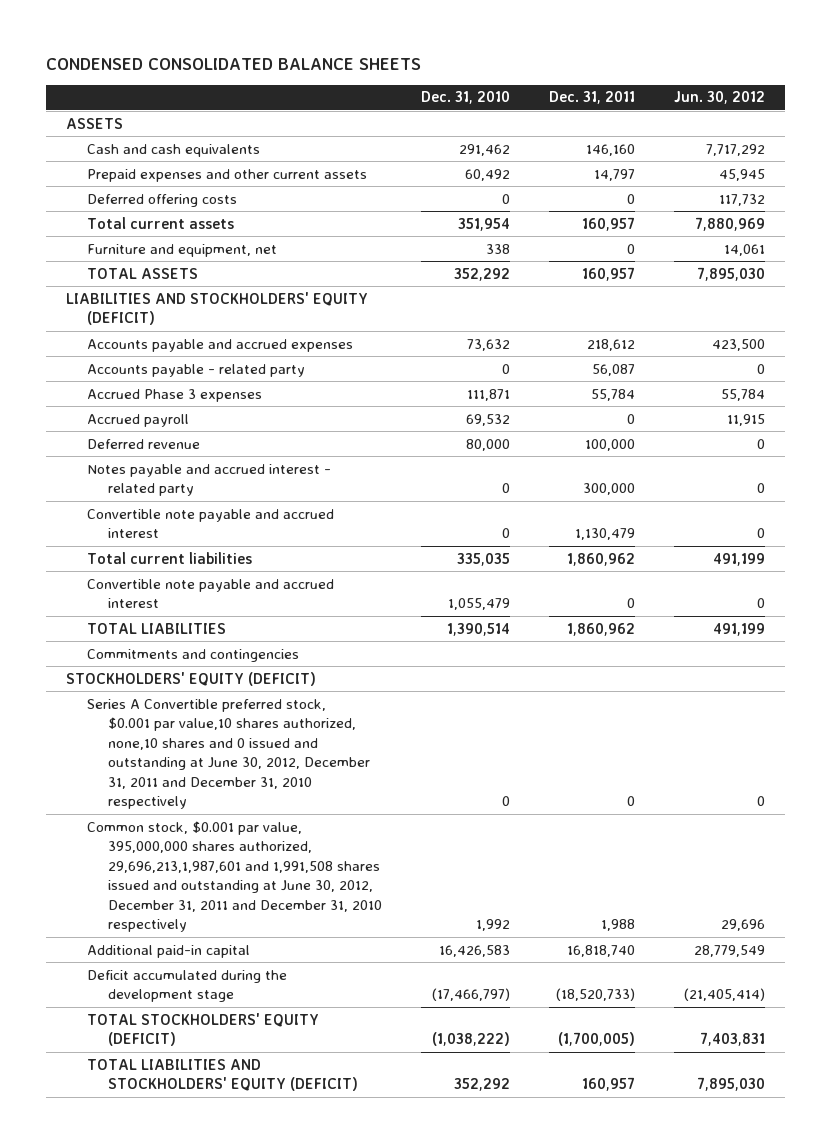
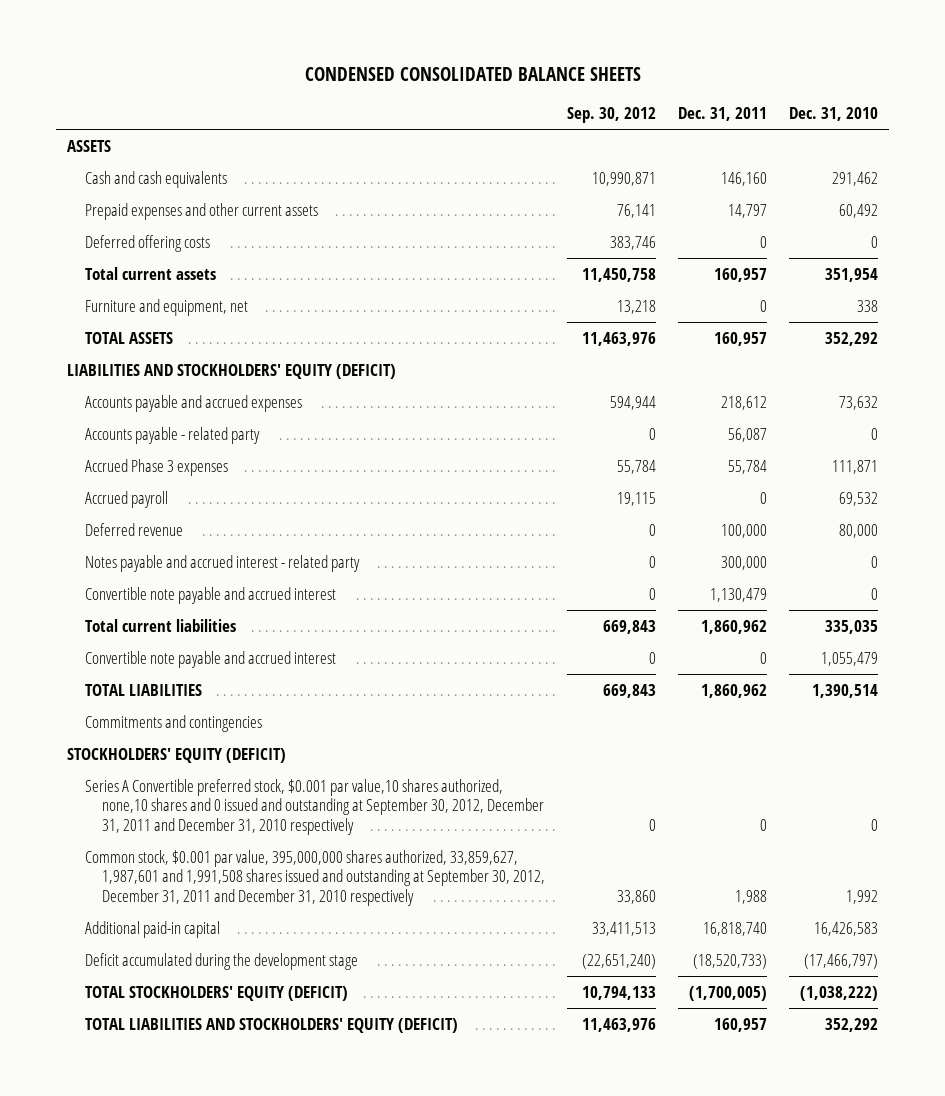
[674,91,766,105] Jun. 30, 2012 -> none
none -> [567,107,657,124] Sep. 30, 2012
[86,698,370,810] Series A Convertible preferred stock, $0.001 par value,10 shares authorized, none,10 shares and 0 issued and outstanding at June 30, 2012, December 31, 2011 and December 31, 2010 respectively -> [84,778,545,835] Series A Convertible preferred stock, $0.001 par value,10 shares authorized, none,10 shares and 0 issued and outstanding at September 30, 2012, December 31, 2011 and December 31, 2010 respectively
[86,820,382,933] Common stock, $0.001 par value, 395,000,000 shares authorized, 29,696,213,1,987,601 and 1,991,508 shares issued and outstanding at June 30, 2012, December 31, 2011 and December 31, 2010 respectively -> [84,849,546,906] Common stock, $0.001 par value, 395,000,000 shares authorized, 33,859,627, 1,987,601 and 1,991,508 shares issued and outstanding at September 30, 2012, December 31, 2011 and December 31, 2010 respectively

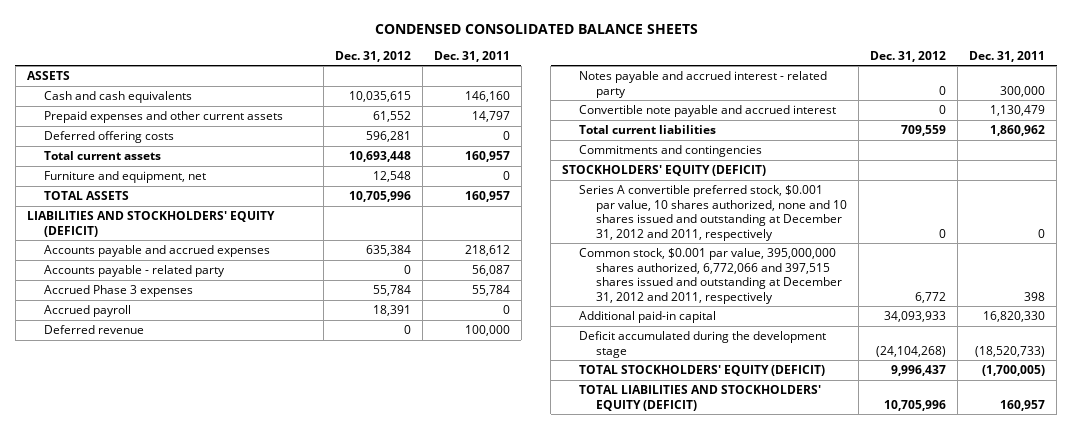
[567,107,657,124] Sep. 30, 2012 -> none
[788,107,878,122] Dec. 31, 2010 -> none
none -> [334,50,411,62] Dec. 31, 2012
[84,650,336,668] Convertible note payable and accrued interest -> none
[84,683,202,696] TOTAL LIABILITIES -> none
[84,778,545,835] Series A Convertible preferred stock, $0.001 par value,10 shares authorized, none,10 shares and 0 issued and outstanding at September 30, 2012, December 31, 2011 and December 31, 2010 respectively -> [579,184,848,241] Series A convertible preferred stock, $0.001 par value, 10 shares authorized, none and 10 shares issued and outstanding at December 31, 2012 and 2011, respectively
[84,849,546,906] Common stock, $0.001 par value, 395,000,000 shares authorized, 33,859,627, 1,987,601 and 1,991,508 shares issued and outstanding at September 30, 2012, December 31, 2011 and December 31, 2010 respectively -> [579,247,843,304] Common stock, $0.001 par value, 395,000,000 shares authorized, 6,772,066 and 397,515 shares issued and outstanding at December 31, 2012 and 2011, respectively
[735,889,768,904] 1,988 -> [1024,291,1046,301] 398
[703,921,768,936] 16,818,740 -> [983,310,1046,322] 16,820,330

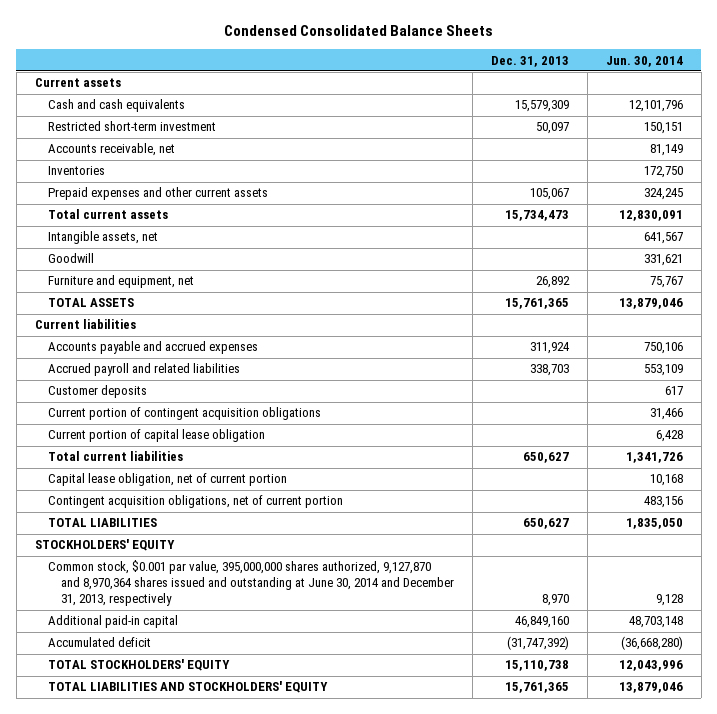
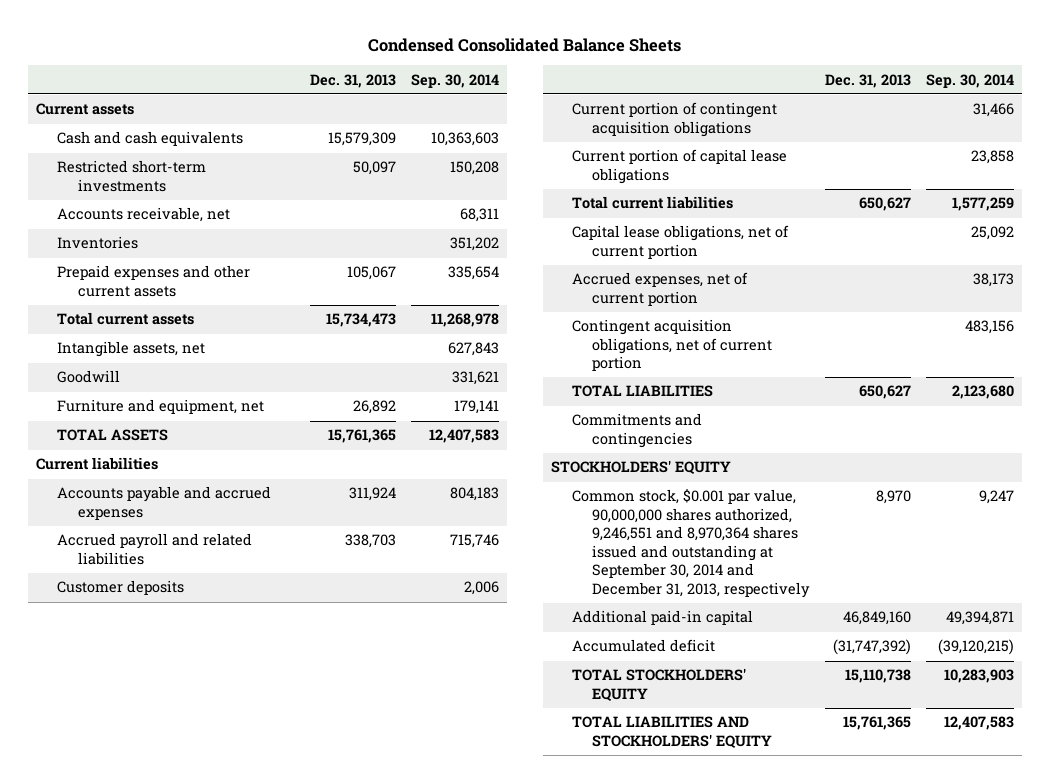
[605,55,683,67] Jun. 30, 2014 -> none
none -> [411,73,500,88] Sep. 30, 2014
[47,121,216,132] Restricted short-term investment -> [56,160,206,192] Restricted short-term investments
[47,429,265,443] Current portion of capital lease obligation -> [571,149,787,184] Current portion of capital lease obligations
[47,473,287,487] Capital lease obligation, net of current portion -> [571,225,789,259] Capital lease obligations, net of current portion
none -> [571,272,748,306] Accrued expenses, net of current portion
none -> [571,413,702,448] Commitments and contingencies
[47,560,455,607] Common stock, $0.001 par value, 395,000,000 shares authorized, 9,127,870 and 8,970,364 shares issued and outstanding at June 30, 2014 and December 31, 2013, respectively -> [571,489,811,598] Common stock, $0.001 par value, 90,000,000 shares authorized, 9,246,551 and 8,970,364 shares issued and outstanding at September 30, 2014 and December 31, 2013, respectively

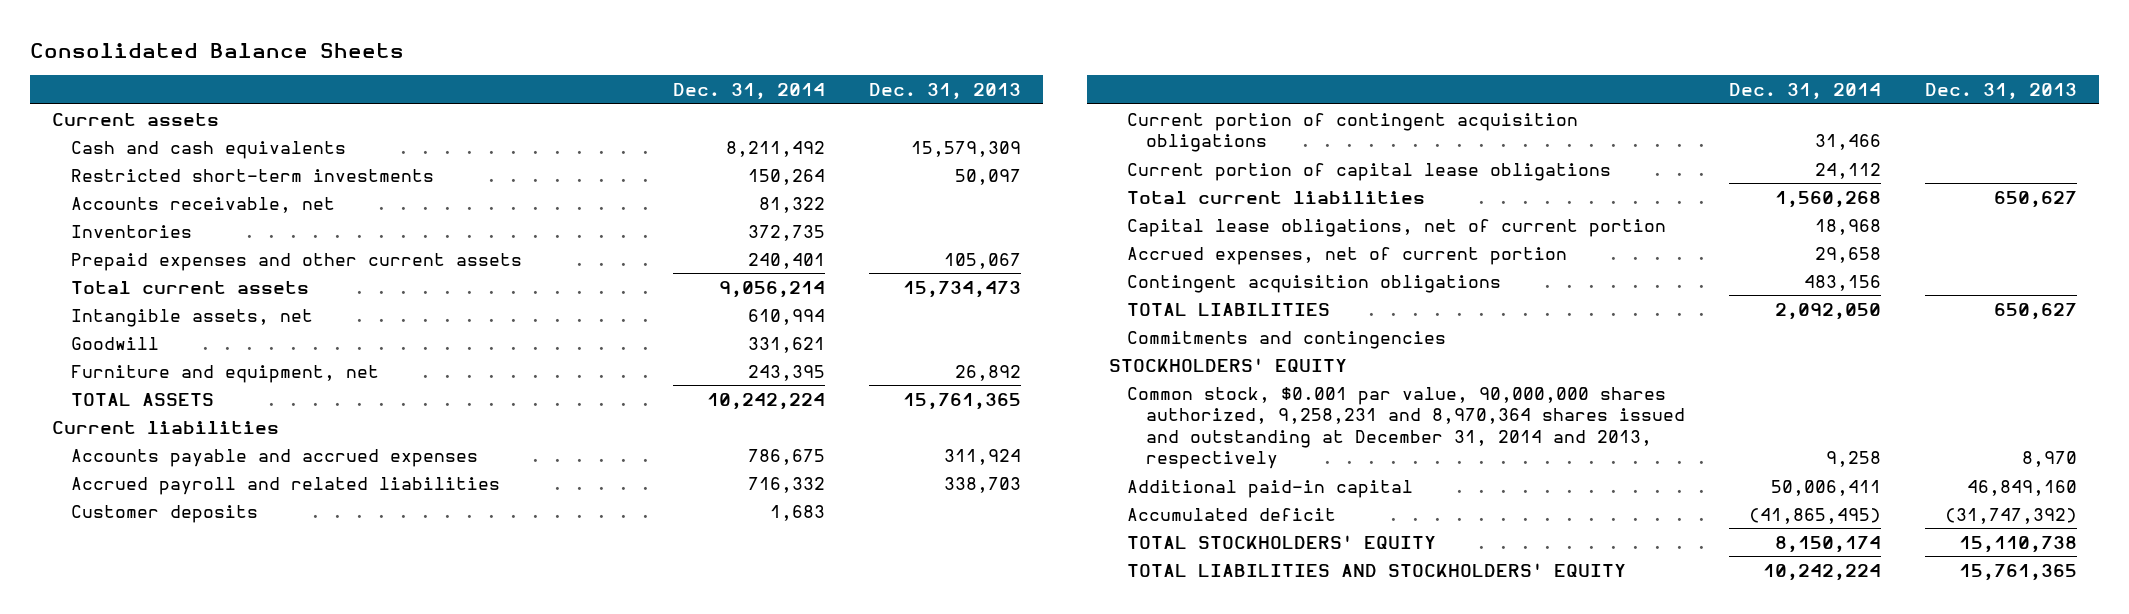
[368,37,682,52] Condensed Consolidated Balance Sheets -> [30,42,405,58] Consolidated Balance Sheets
[411,73,500,88] Sep. 30, 2014 -> none
none -> [672,83,825,101] Dec. 31, 2014
[571,319,773,372] Contingent acquisition obligations, net of current portion -> [1127,274,1502,293] Contingent acquisition obligations
[571,489,811,598] Common stock, $0.001 par value, 90,000,000 shares authorized, 9,246,551 and 8,970,364 shares issued and outstanding at September 30, 2014 and December 31, 2013, respectively -> [1127,386,1686,470] Common stock, $0.001 par value, 90,000,000 shares authorized, 9,258,231 and 8,970,364 shares issued and outstanding at December 31, 2014 and 2013, respectively

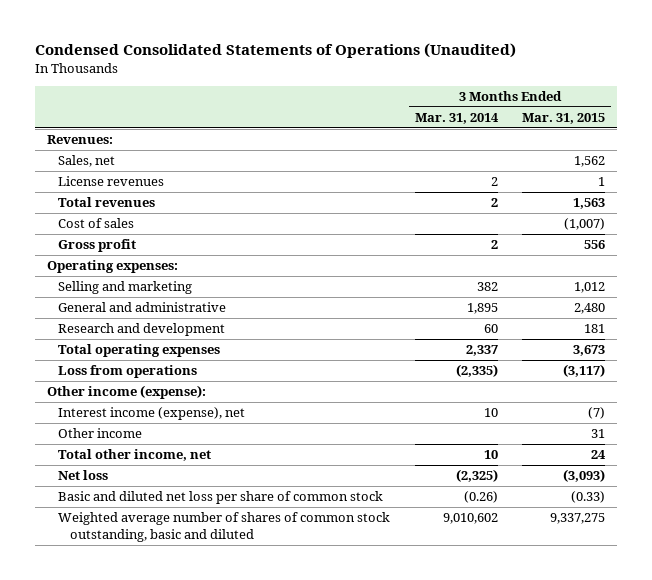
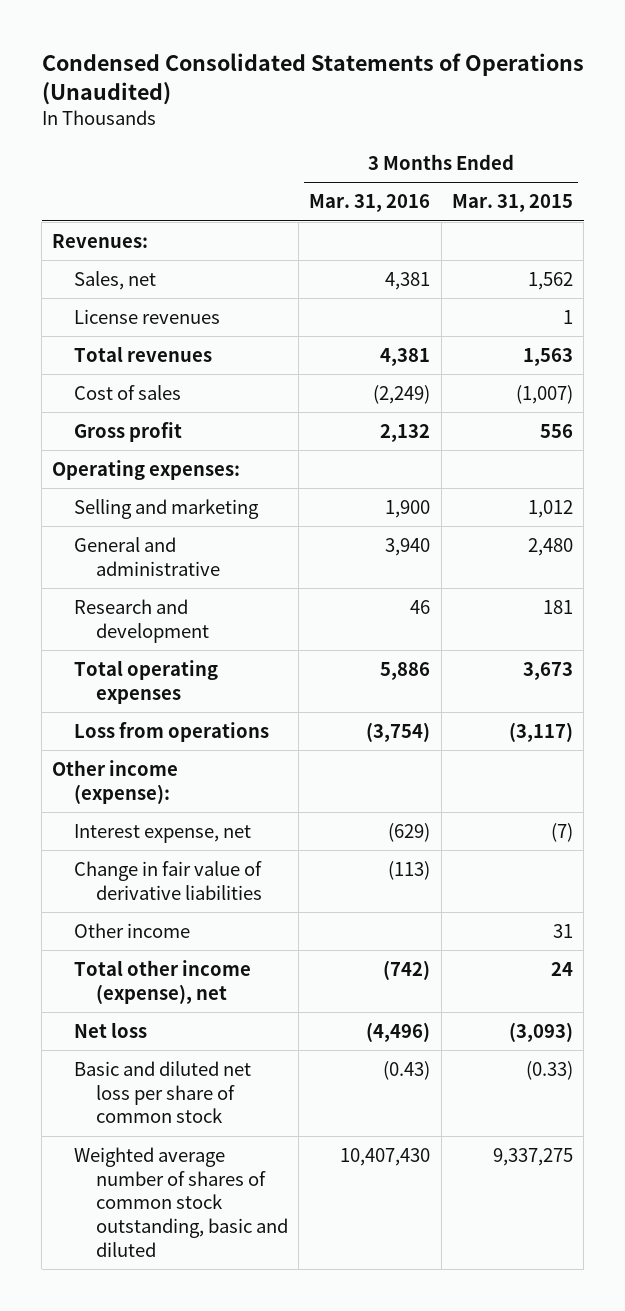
[414,113,499,125] Mar. 31, 2014 -> none
none -> [309,194,431,213] Mar. 31, 2016
[58,407,246,421] Interest income (expense), net -> [74,824,252,844] Interest expense, net
none -> [74,861,263,900] Change in fair value of derivative liabilities
[58,449,212,462] Total other income, net -> [74,960,252,1004] Total other income (expense), net

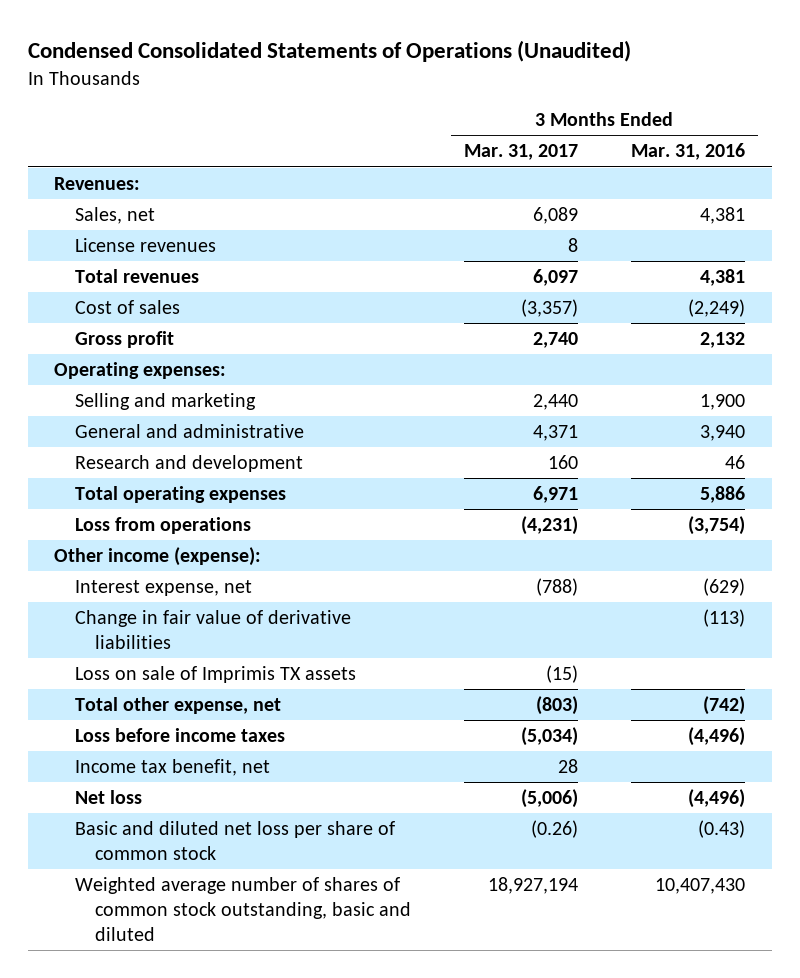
[451,194,573,213] Mar. 31, 2015 -> none
none -> [463,144,578,161] Mar. 31, 2017
[74,923,191,939] Other income -> none
none -> [74,665,356,683] Loss on sale of Imprimis TX assets
[74,960,252,1004] Total other income (expense), net -> [74,696,281,714] Total other expense, net
none -> [74,727,285,742] Loss before income taxes
none -> [74,758,270,776] Income tax benefit, net

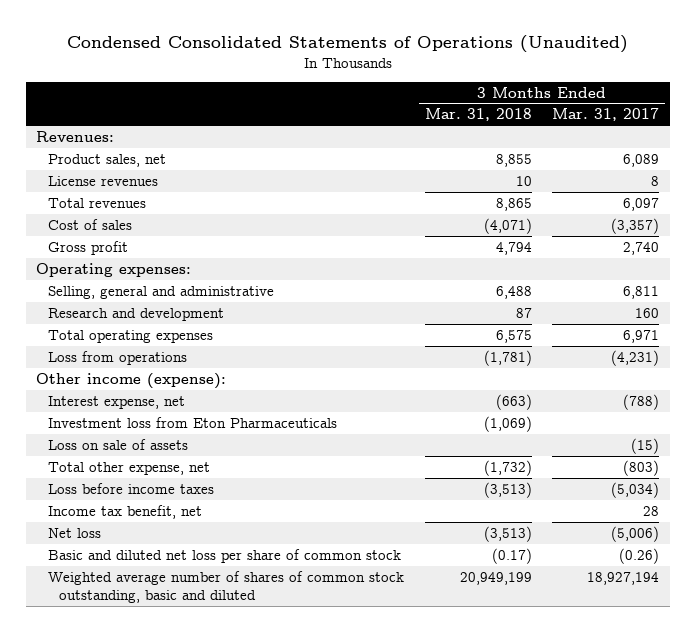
[631,143,746,161] Mar. 31, 2016 -> none
none -> [424,108,532,122] Mar. 31, 2018
[74,206,155,224] Sales, net -> [47,153,166,167] Product sales, net
[74,392,256,410] Selling and marketing -> none
[74,423,304,438] General and administrative -> [47,285,274,299] Selling, general and administrative
[532,424,578,441] 4,371 -> [623,285,660,299] 6,811
[74,609,351,649] Change in fair value of derivative liabilities -> none
none -> [47,416,337,428] Investment loss from Eton Pharmaceuticals
[74,665,356,683] Loss on sale of Imprimis TX assets -> [47,438,188,450] Loss on sale of assets

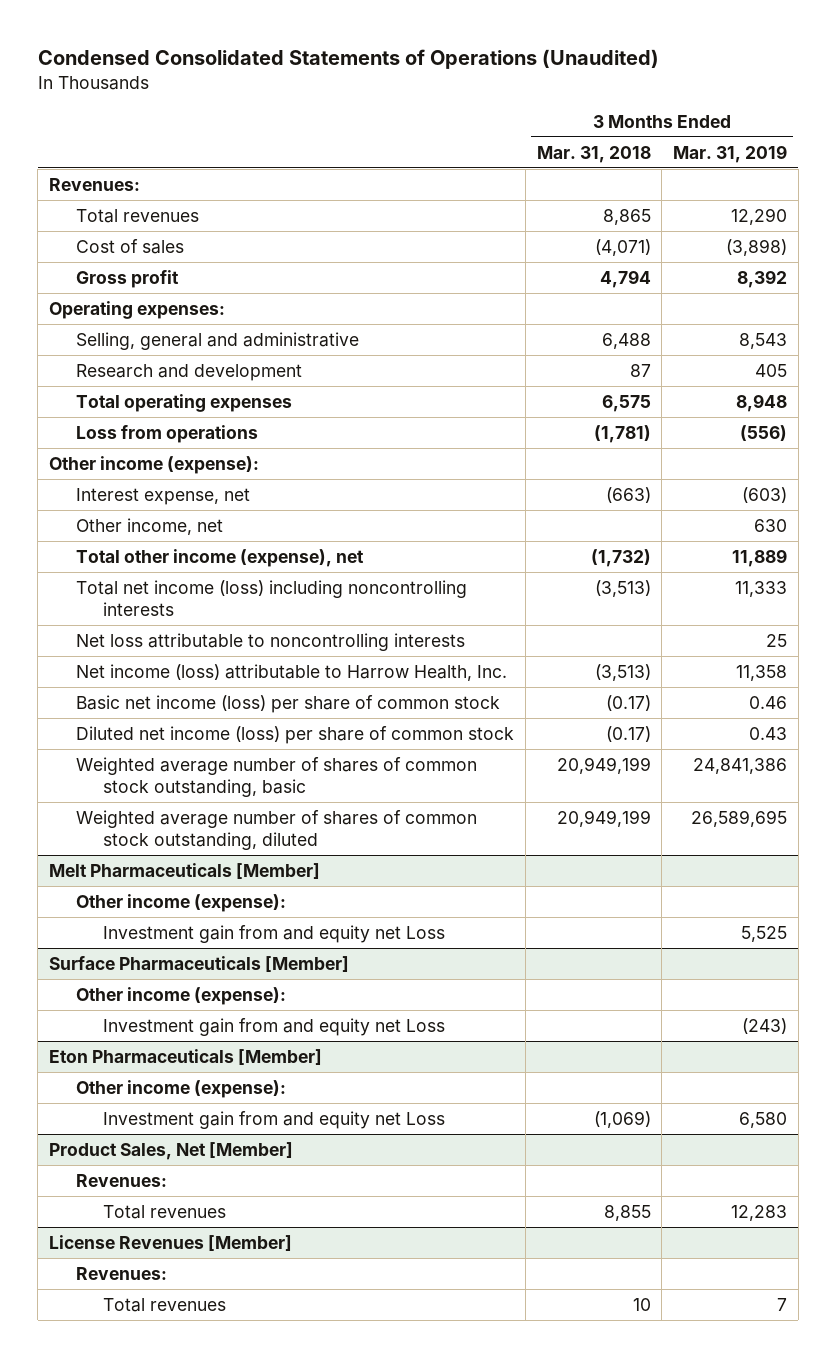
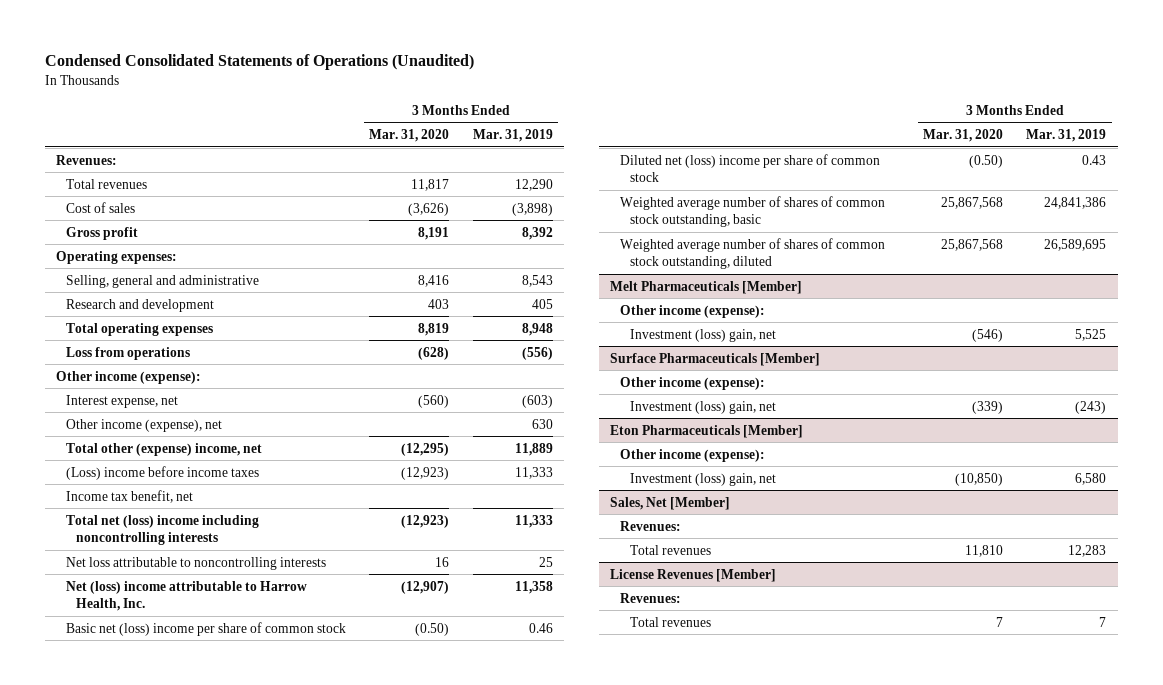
[536,145,651,163] Mar. 31, 2018 -> none
none -> [369,128,450,142] Mar. 31, 2020
[76,517,224,535] Other income, net -> [66,418,223,432] Other income (expense), net
[76,548,365,567] Total other income (expense), net -> [66,442,263,456] Total other (expense) income, net
none -> [66,465,260,480] (Loss) income before income taxes
none -> [66,489,194,503] Income tax benefit, net
[76,579,468,616] Total net income (loss) including noncontrolling interests -> [66,514,260,546] Total net (loss) income including noncontrolling interests
[76,663,508,681] Net income (loss) attributable to Harrow Health, Inc. -> [66,580,308,612] Net (loss) income attributable to Harrow Health, Inc.
[76,694,501,713] Basic net income (loss) per share of common stock -> [66,621,347,636] Basic net (loss) income per share of common stock
[76,725,515,744] Diluted net income (loss) per share of common stock -> [620,153,881,183] Diluted net (loss) income per share of common stock
[103,924,446,943] Investment gain from and equity net Loss -> [630,328,777,342] Investment (loss) gain, net
[103,1017,446,1036] Investment gain from and equity net Loss -> [630,400,777,414] Investment (loss) gain, net
[103,1110,446,1129] Investment gain from and equity net Loss -> [630,472,777,486] Investment (loss) gain, net
[48,1141,293,1160] Product Sales, Net [Member] -> [610,496,731,510] Sales, Net [Member]

